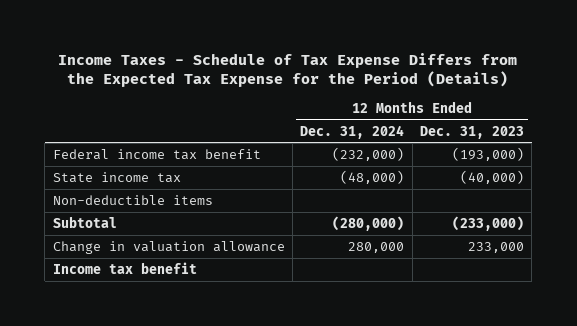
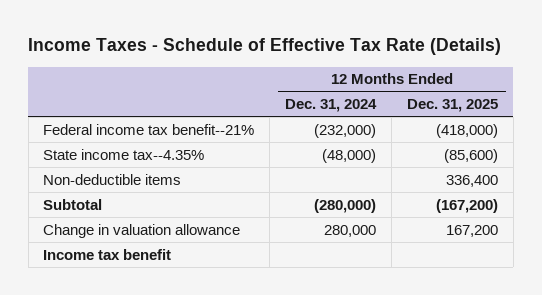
[58,52,518,88] Income Taxes - Schedule of Tax Expense Differs from the Expected Tax Expense for the Period (Details) -> [28,38,502,56] Income Taxes - Schedule of Effective Tax Rate (Details)
[420,125,525,139] Dec. 31, 2023 -> none
none -> [407,98,499,112] Dec. 31, 2025
[52,148,261,160] Federal income tax benefit -> [43,123,255,135] Federal income tax benefit--21%
[52,171,181,183] State income tax -> [43,148,205,160] State income tax--4.35%

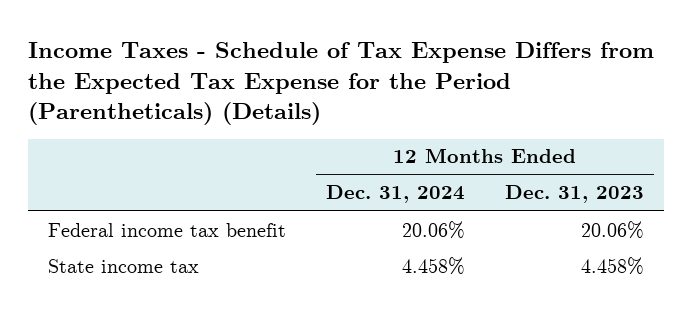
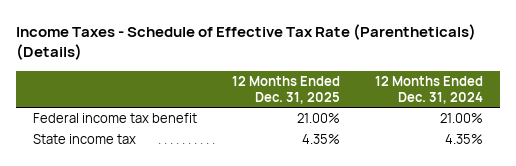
[28,42,655,126] Income Taxes - Schedule of Tax Expense Differs from the Expected Tax Expense for the Period (Parentheticals) (Details) -> [16,23,477,61] Income Taxes - Schedule of Effective Tax Rate (Parentheticals) (Details)
[505,185,645,204] Dec. 31, 2023 -> none
none -> [232,75,341,104] 12 Months Ended Dec. 31, 2025
[402,220,466,239] 20.06% -> [439,113,483,124] 21.00%
[402,256,466,275] 4.458% -> [444,134,483,145] 4.35%

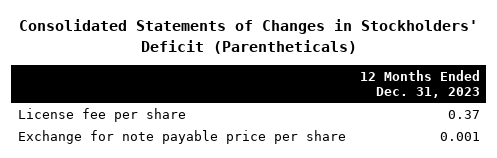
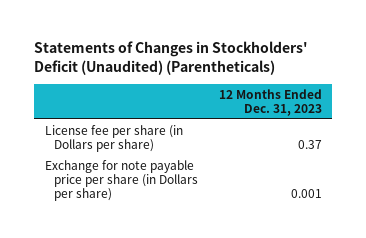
[18,19,478,54] Consolidated Statements of Changes in Stockholders' Deficit (Parentheticals) -> [34,40,309,75] Statements of Changes in Stockholders' Deficit (Unaudited) (Parentheticals)
[17,107,186,122] License fee per share -> [44,124,183,152] License fee per share (in Dollars per share)
[17,129,346,144] Exchange for note payable price per share -> [44,159,198,202] Exchange for note payable price per share (in Dollars per share)

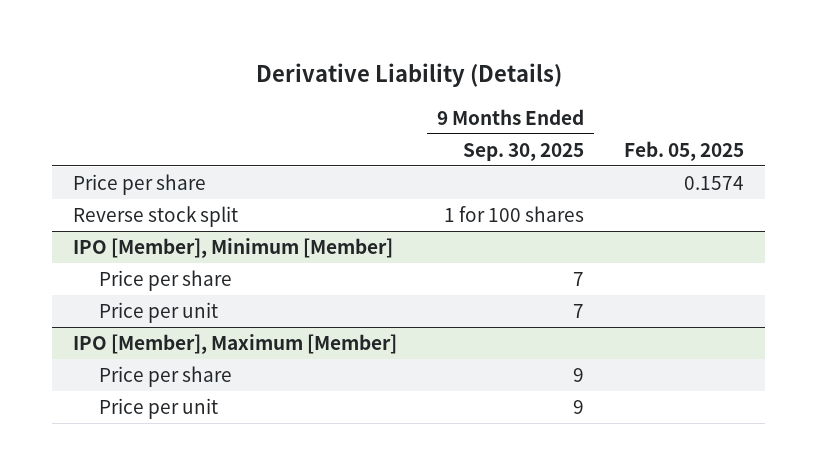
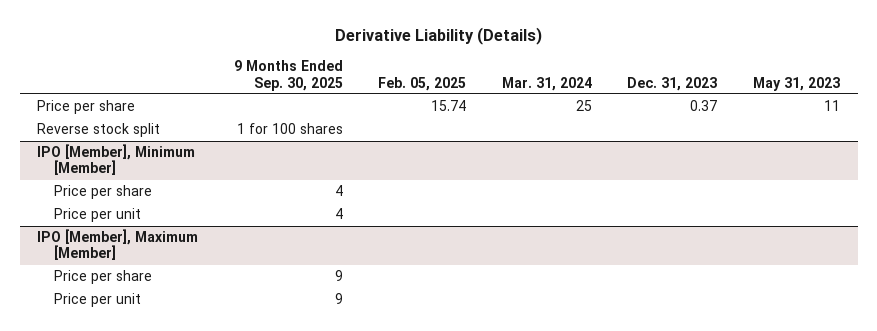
none -> [501,76,592,91] Mar. 31, 2024
none -> [627,76,718,91] Dec. 31, 2023
none -> [752,76,840,91] May 31, 2023
[684,176,745,191] 0.1574 -> [431,100,467,112] 15.74
[573,272,585,287] 7 -> [334,185,343,197] 4
[573,304,585,319] 7 -> [334,208,343,220] 4

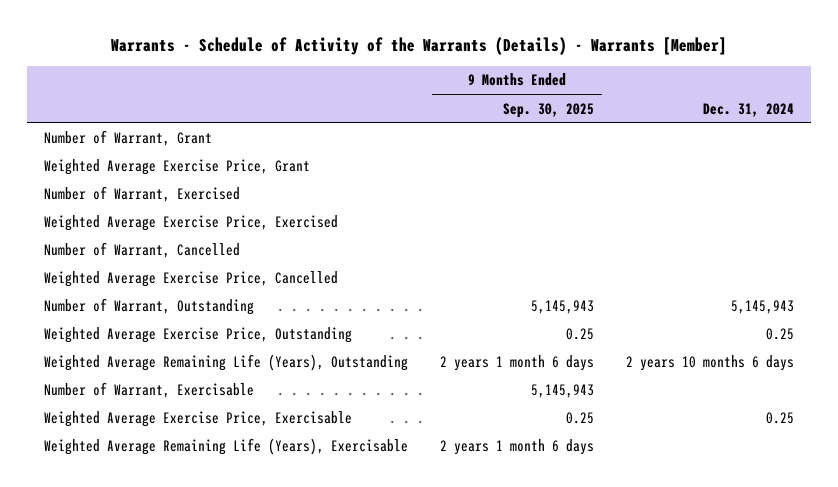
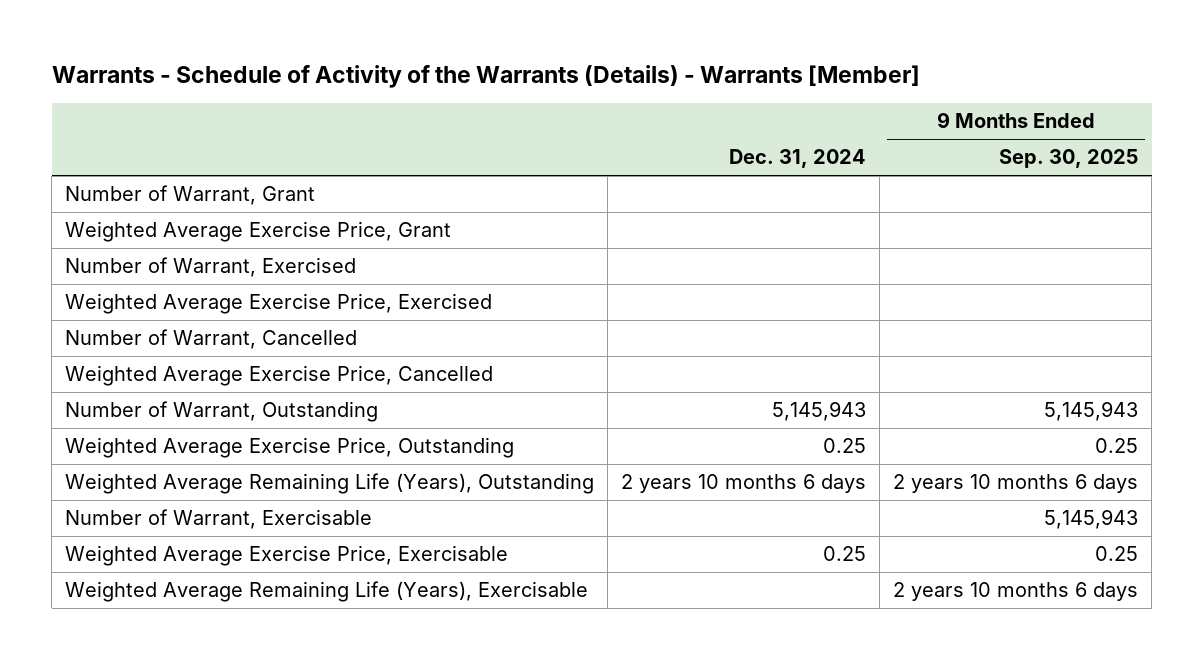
[440,355,595,372] 2 years 1 month 6 days -> [893,474,1139,494] 2 years 10 months 6 days
[440,439,595,456] 2 years 1 month 6 days -> [893,582,1139,602] 2 years 10 months 6 days

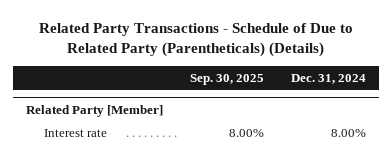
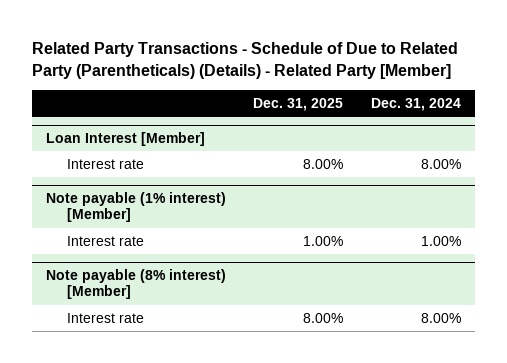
[38,22,353,57] Related Party Transactions - Schedule of Due to Related Party (Parentheticals) (Details) -> [31,41,458,79] Related Party Transactions - Schedule of Due to Related Party (Parentheticals) (Details) - Related Party [Member]
[189,73,264,85] Sep. 30, 2025 -> none
none -> [253,97,344,111] Dec. 31, 2025
[26,104,164,117] Related Party [Member] -> [45,132,205,147] Loan Interest [Member]
none -> [45,192,226,223] Note payable (1% interest) [Member]
none -> [66,235,144,246] Interest rate
none -> [45,269,226,300] Note payable (8% interest) [Member]
none -> [66,312,144,323] Interest rate

